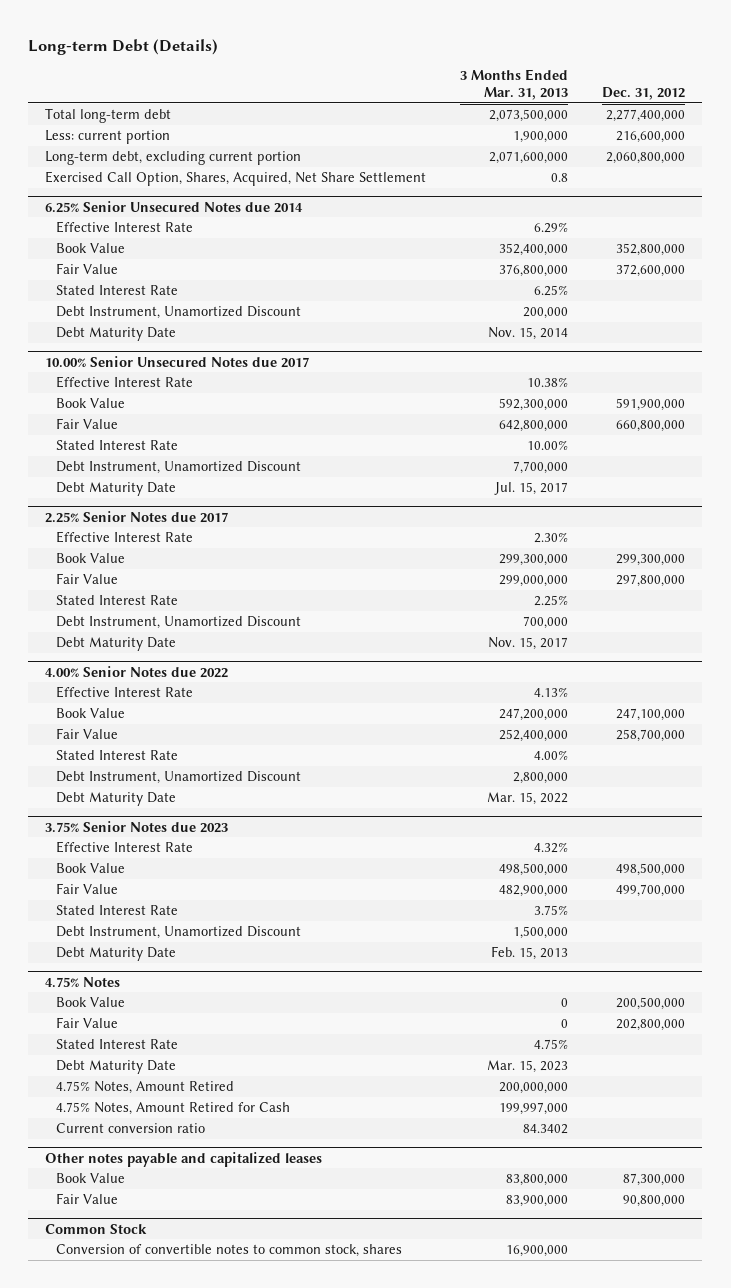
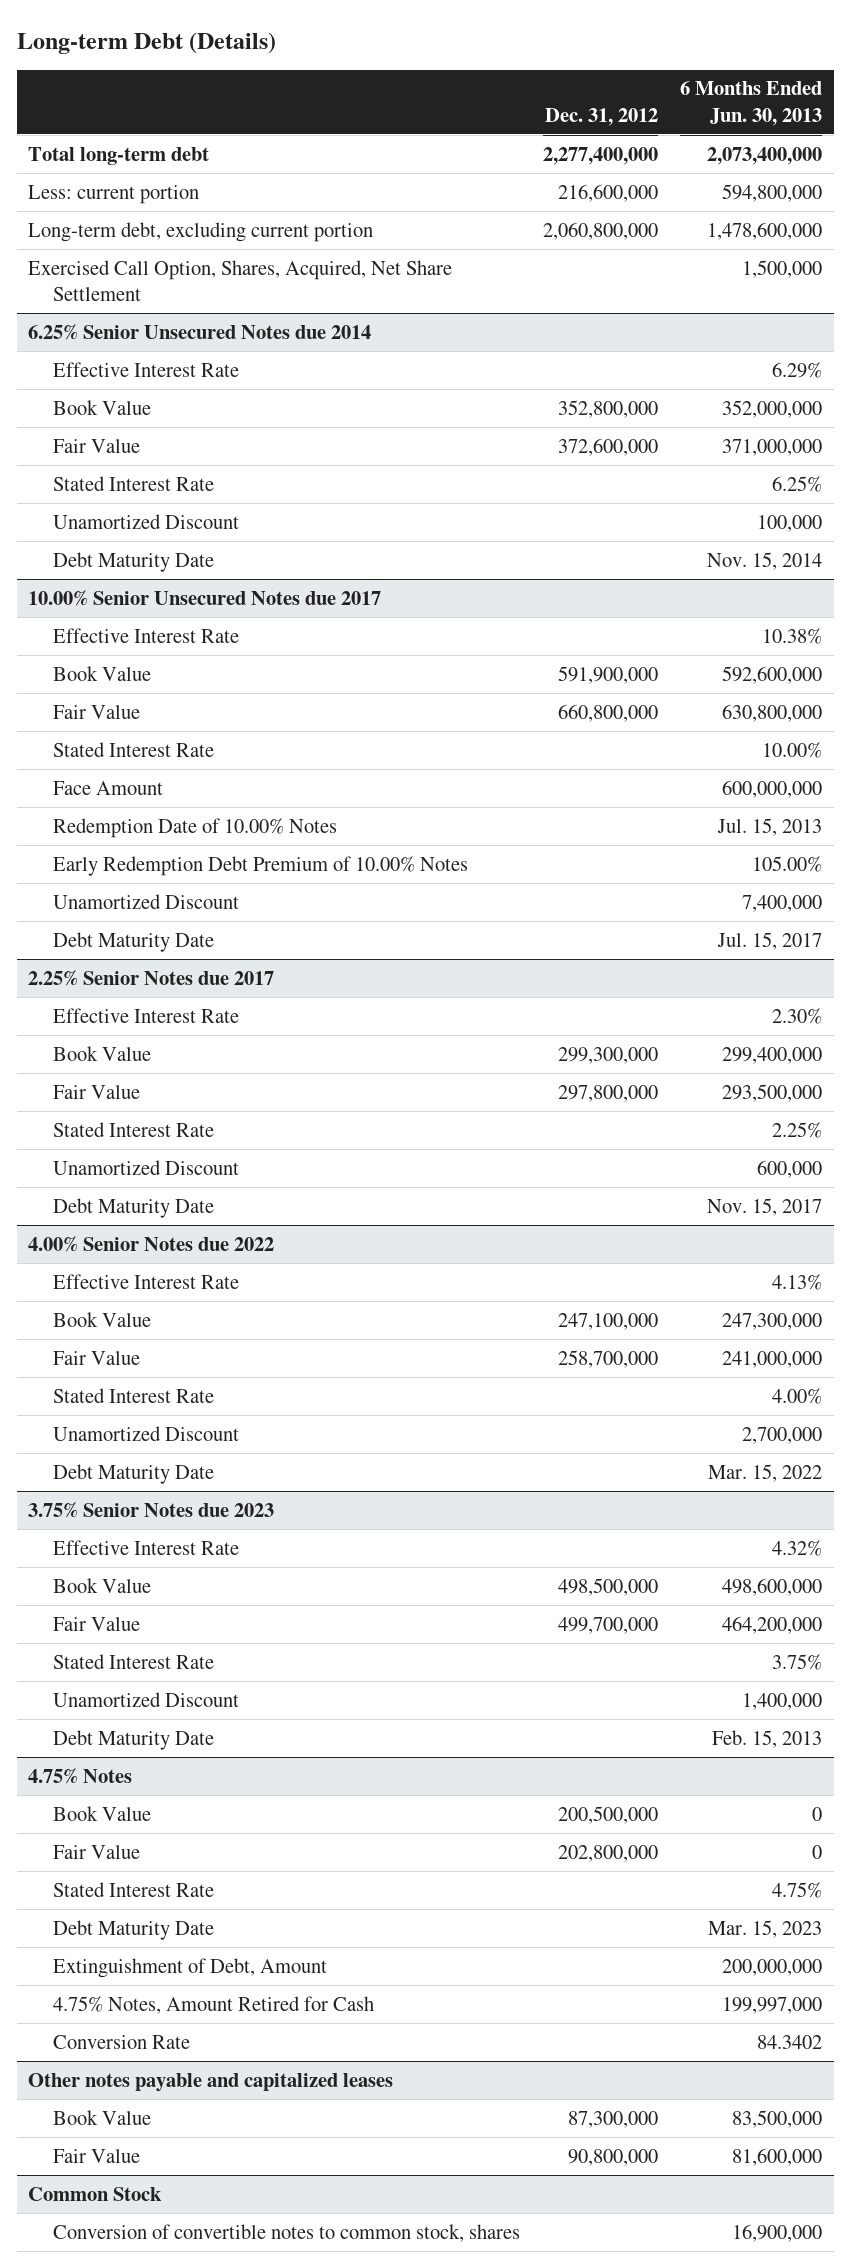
[460,69,569,101] 3 Months Ended Mar. 31, 2013 -> none
none -> [680,81,823,126] 6 Months Ended Jun. 30, 2013
[56,306,302,320] Debt Instrument, Unamortized Discount -> [53,513,240,529] Unamortized Discount
none -> [53,780,164,795] Face Amount
none -> [53,817,338,838] Redemption Date of 10.00% Notes
none -> [53,855,469,876] Early Redemption Debt Premium of 10.00% Notes
[56,461,302,475] Debt Instrument, Unamortized Discount -> [53,893,240,909] Unamortized Discount
[56,616,302,630] Debt Instrument, Unamortized Discount -> [53,1159,240,1175] Unamortized Discount
[56,771,302,785] Debt Instrument, Unamortized Discount -> [53,1425,240,1441] Unamortized Discount
[56,926,302,940] Debt Instrument, Unamortized Discount -> [53,1691,240,1707] Unamortized Discount
[56,1081,235,1095] 4.75% Notes, Amount Retired -> [53,1957,328,1978] Extinguishment of Debt, Amount
[56,1123,206,1134] Current conversion ratio -> [53,2034,191,2049] Conversion Rate

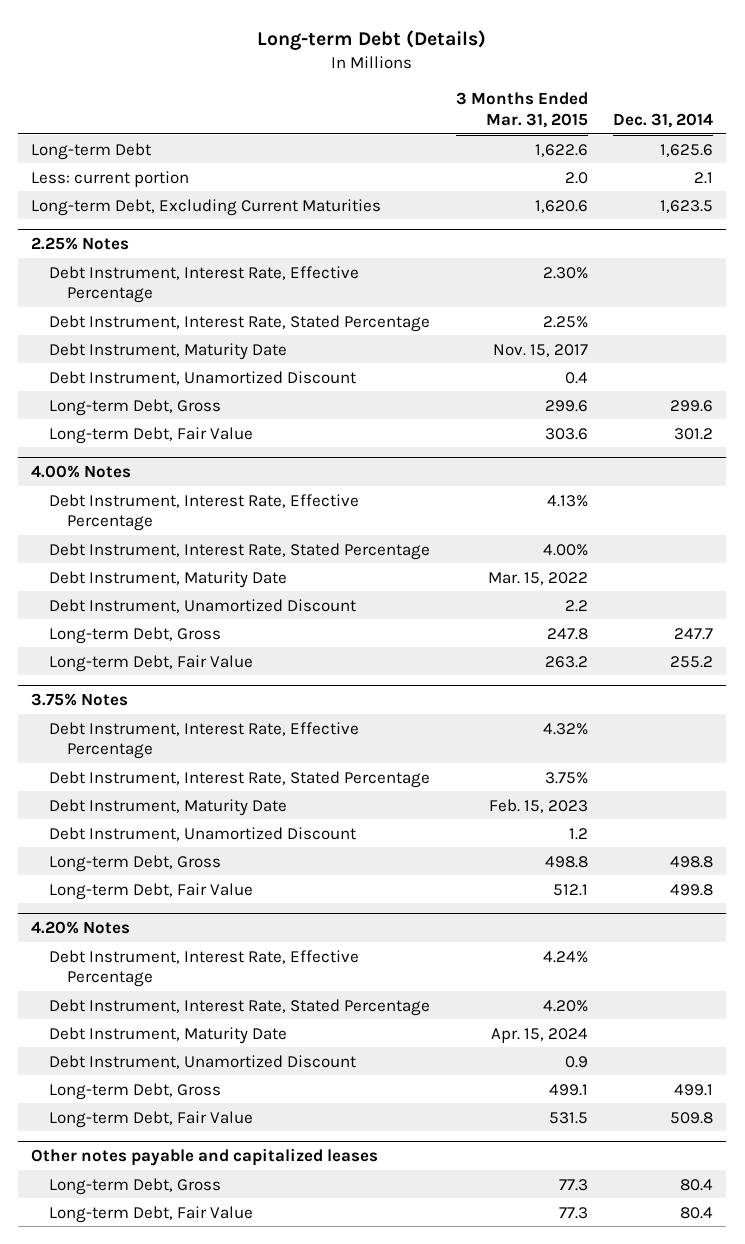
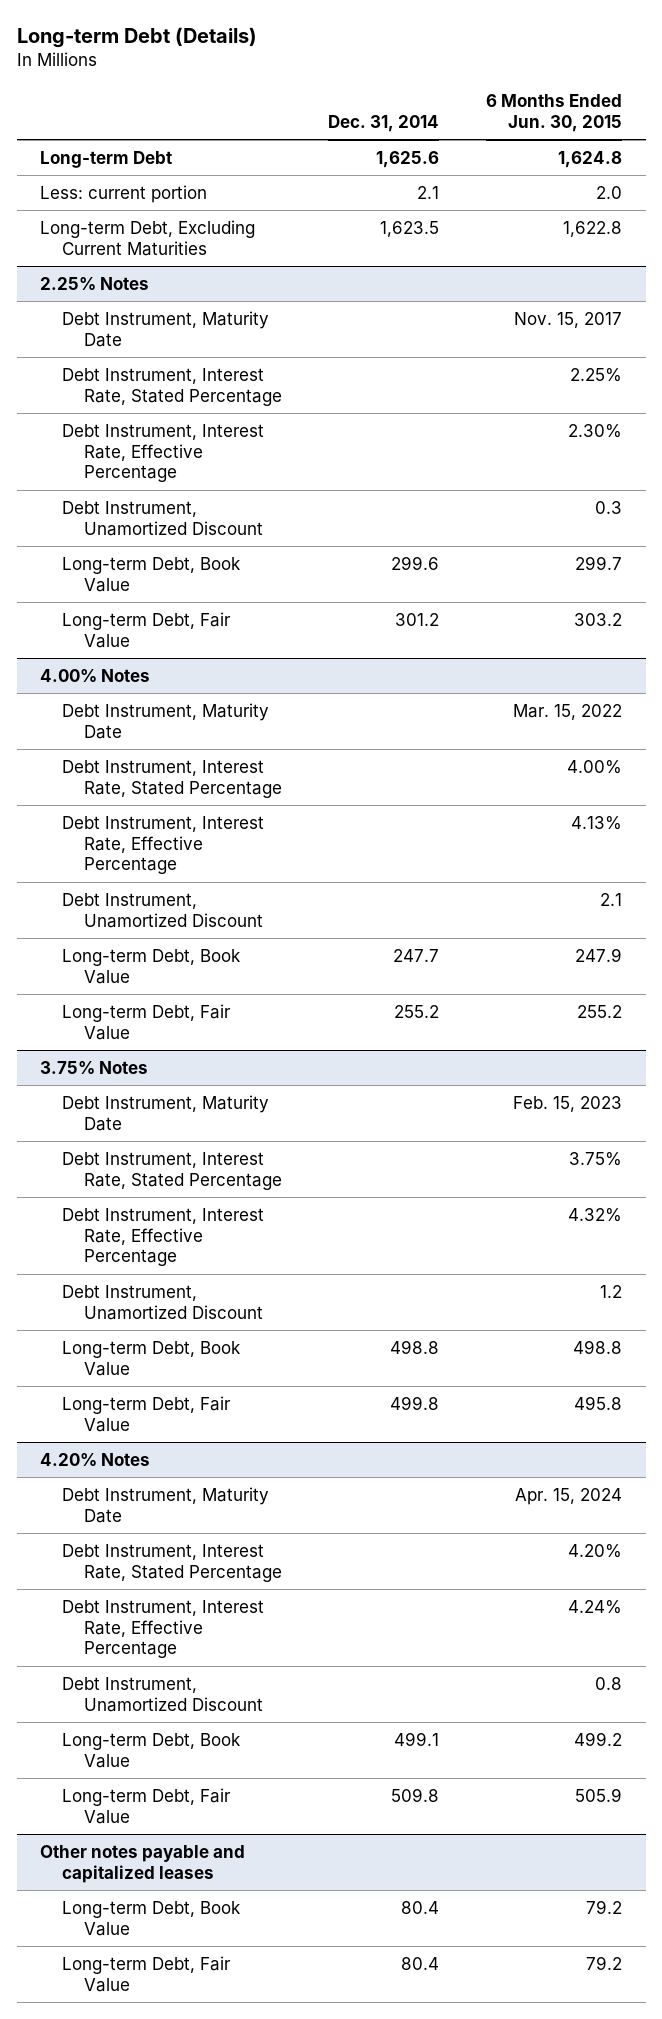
[455,92,588,128] 3 Months Ended Mar. 31, 2015 -> none
none -> [486,94,623,133] 6 Months Ended Jun. 30, 2015
[49,314,431,332] Debt Instrument, Interest Rate, Stated Percentage -> [61,367,282,406] Debt Instrument, Interest Rate, Stated Percentage
[49,265,360,304] Debt Instrument, Interest Rate, Effective Percentage -> [61,423,264,483] Debt Instrument, Interest Rate, Effective Percentage
[49,398,222,416] Long-term Debt, Gross -> [61,556,241,592] Long-term Debt, Book Value
[49,542,431,560] Debt Instrument, Interest Rate, Stated Percentage -> [61,759,282,798] Debt Instrument, Interest Rate, Stated Percentage
[49,493,360,532] Debt Instrument, Interest Rate, Effective Percentage -> [61,815,264,875] Debt Instrument, Interest Rate, Effective Percentage
[49,626,222,644] Long-term Debt, Gross -> [61,948,241,984] Long-term Debt, Book Value
[49,770,431,788] Debt Instrument, Interest Rate, Stated Percentage -> [61,1151,282,1190] Debt Instrument, Interest Rate, Stated Percentage
[49,721,360,760] Debt Instrument, Interest Rate, Effective Percentage -> [61,1207,264,1267] Debt Instrument, Interest Rate, Effective Percentage
[49,854,222,872] Long-term Debt, Gross -> [61,1340,241,1376] Long-term Debt, Book Value
[49,998,431,1016] Debt Instrument, Interest Rate, Stated Percentage -> [61,1543,282,1582] Debt Instrument, Interest Rate, Stated Percentage
[49,949,360,988] Debt Instrument, Interest Rate, Effective Percentage -> [61,1599,264,1659] Debt Instrument, Interest Rate, Effective Percentage
[49,1082,222,1100] Long-term Debt, Gross -> [61,1732,241,1768] Long-term Debt, Book Value
[49,1177,222,1195] Long-term Debt, Gross -> [61,1900,241,1936] Long-term Debt, Book Value

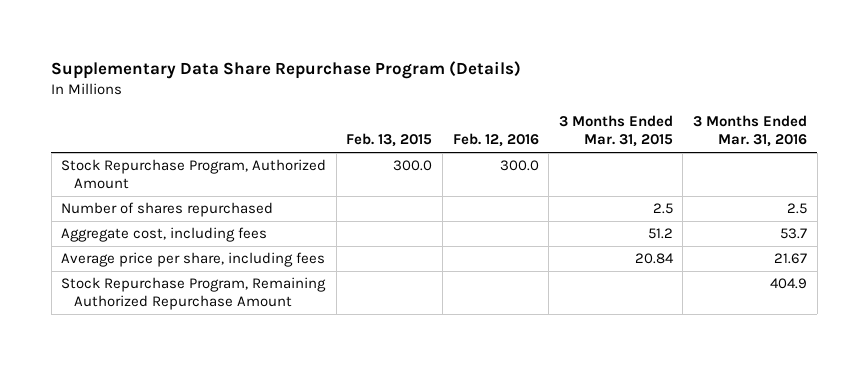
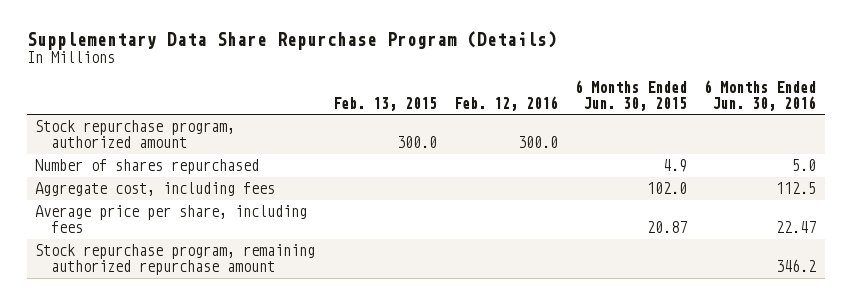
[558,115,673,148] 3 Months Ended Mar. 31, 2015 -> none
[693,115,808,148] 3 Months Ended Mar. 31, 2016 -> none
none -> [574,79,687,111] 6 Months Ended Jun. 30, 2015
none -> [703,79,816,111] 6 Months Ended Jun. 30, 2016
[61,159,327,190] Stock Repurchase Program, Authorized Amount -> [35,120,236,149] Stock repurchase program, authorized amount
[61,277,327,311] Stock Repurchase Program, Remaining Authorized Repurchase Amount -> [35,244,316,276] Stock repurchase program, remaining authorized repurchase amount

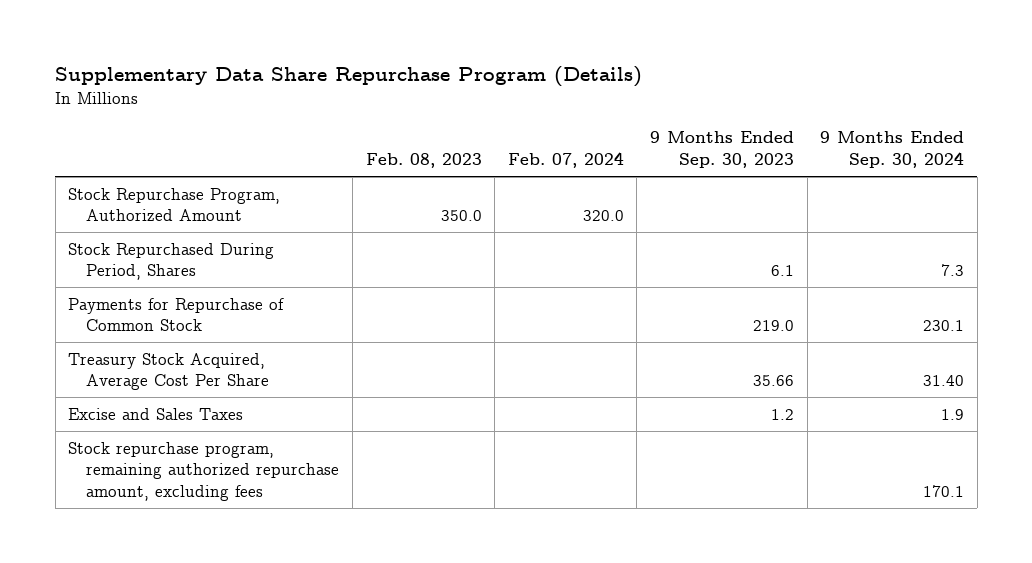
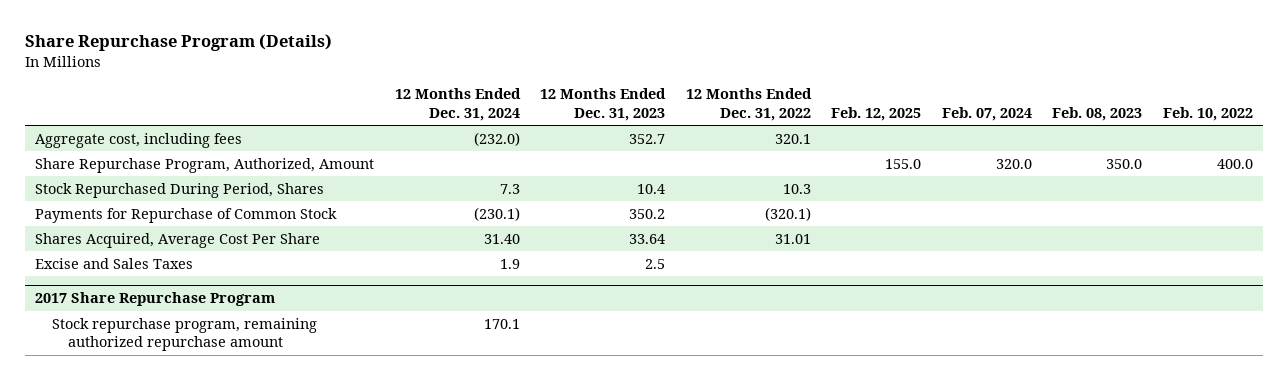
[55,66,643,88] Supplementary Data Share Repurchase Program (Details) -> [24,34,332,52] Share Repurchase Program (Details)
[650,131,795,168] 9 Months Ended Sep. 30, 2023 -> none
[820,131,965,168] 9 Months Ended Sep. 30, 2024 -> none
none -> [394,88,521,121] 12 Months Ended Dec. 31, 2024
none -> [540,88,667,121] 12 Months Ended Dec. 31, 2023
none -> [685,88,812,121] 12 Months Ended Dec. 31, 2022
none -> [831,106,922,121] Feb. 12, 2025
none -> [1162,106,1253,121] Feb. 10, 2022
none -> [35,132,243,148] Aggregate cost, including fees
[68,187,281,222] Stock Repurchase Program, Authorized Amount -> [35,157,375,173] Share Repurchase Program, Authorized, Amount
[68,352,270,391] Treasury Stock Acquired, Average Cost Per Share -> [35,232,321,248] Shares Acquired, Average Cost Per Share
[68,441,340,501] Stock repurchase program, remaining authorized repurchase amount, excluding fees -> none
none -> [35,292,276,307] 2017 Share Repurchase Program
none -> [51,317,317,352] Stock repurchase program, remaining authorized repurchase amount

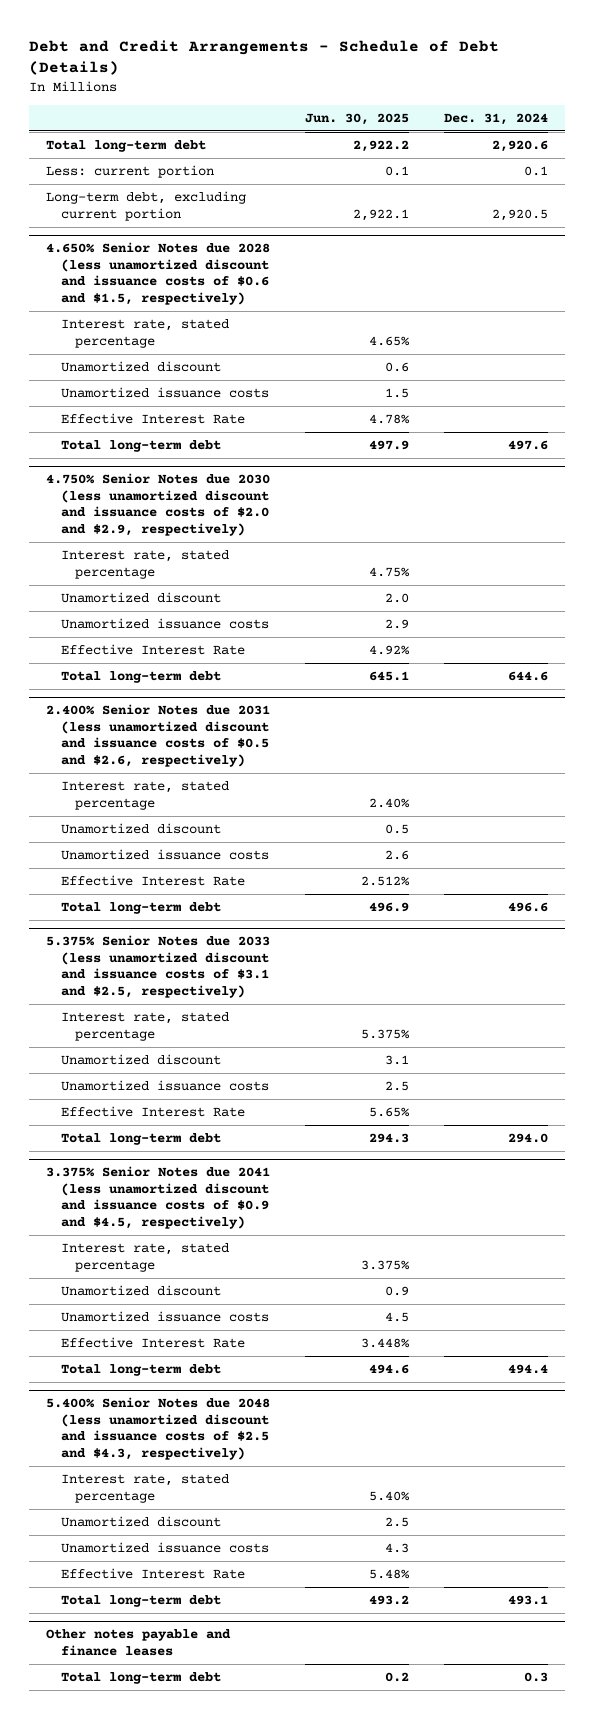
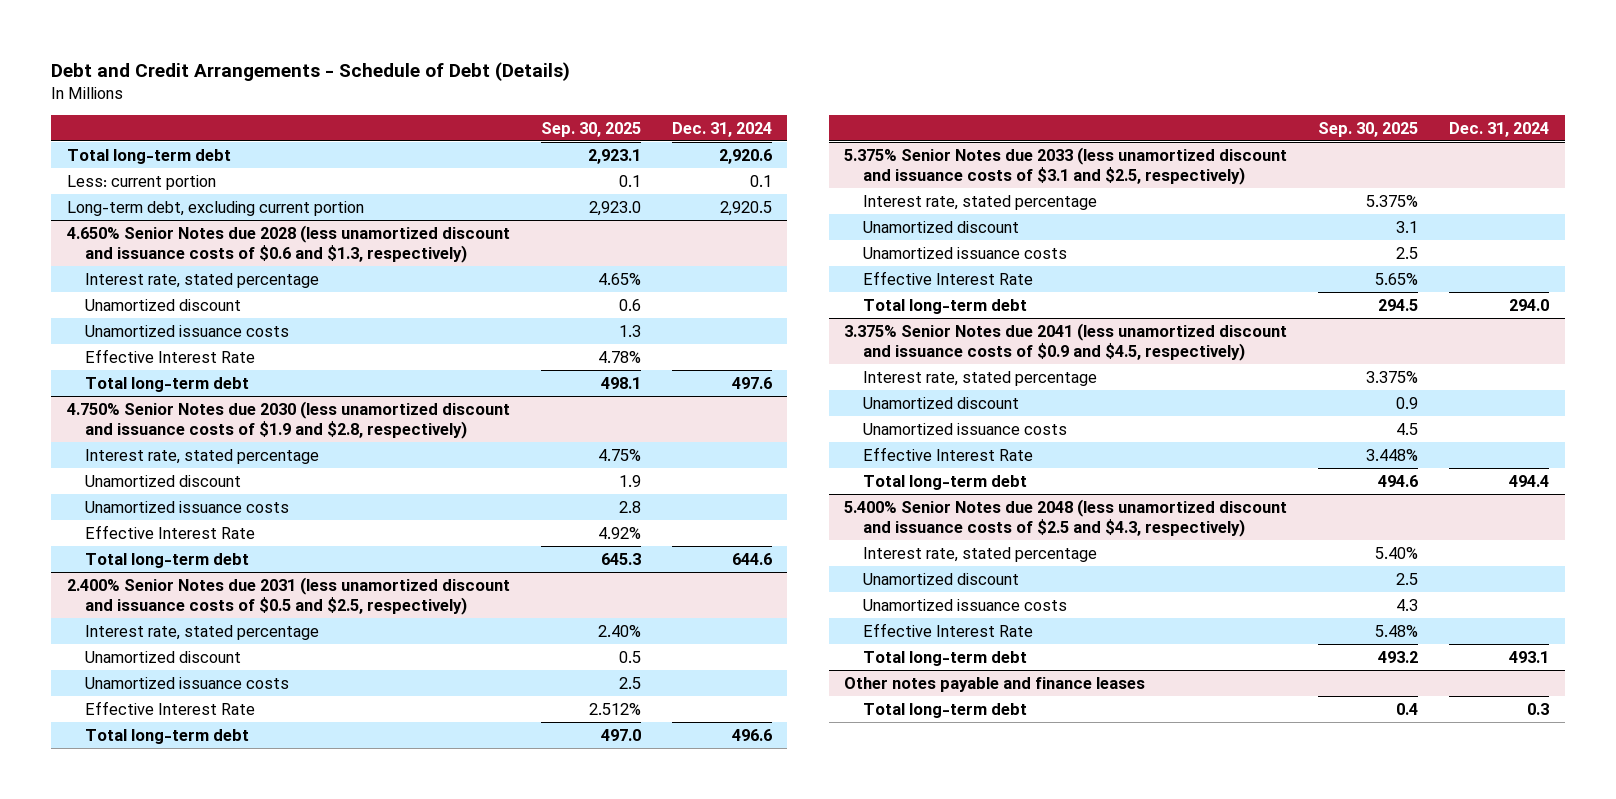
[304,112,409,125] Jun. 30, 2025 -> none
none -> [540,121,641,137] Sep. 30, 2025
[46,242,271,305] 4.650% Senior Notes due 2028 (less unamortized discount and issuance costs of $0.6 and $1.5, respectively) -> [66,224,510,264] 4.650% Senior Notes due 2028 (less unamortized discount and issuance costs of $0.6 and $1.3, respectively)
[46,473,271,536] 4.750% Senior Notes due 2030 (less unamortized discount and issuance costs of $2.0 and $2.9, respectively) -> [66,400,510,440] 4.750% Senior Notes due 2030 (less unamortized discount and issuance costs of $1.9 and $2.8, respectively)
[46,704,271,767] 2.400% Senior Notes due 2031 (less unamortized discount and issuance costs of $0.5 and $2.6, respectively) -> [66,576,510,616] 2.400% Senior Notes due 2031 (less unamortized discount and issuance costs of $0.5 and $2.5, respectively)

